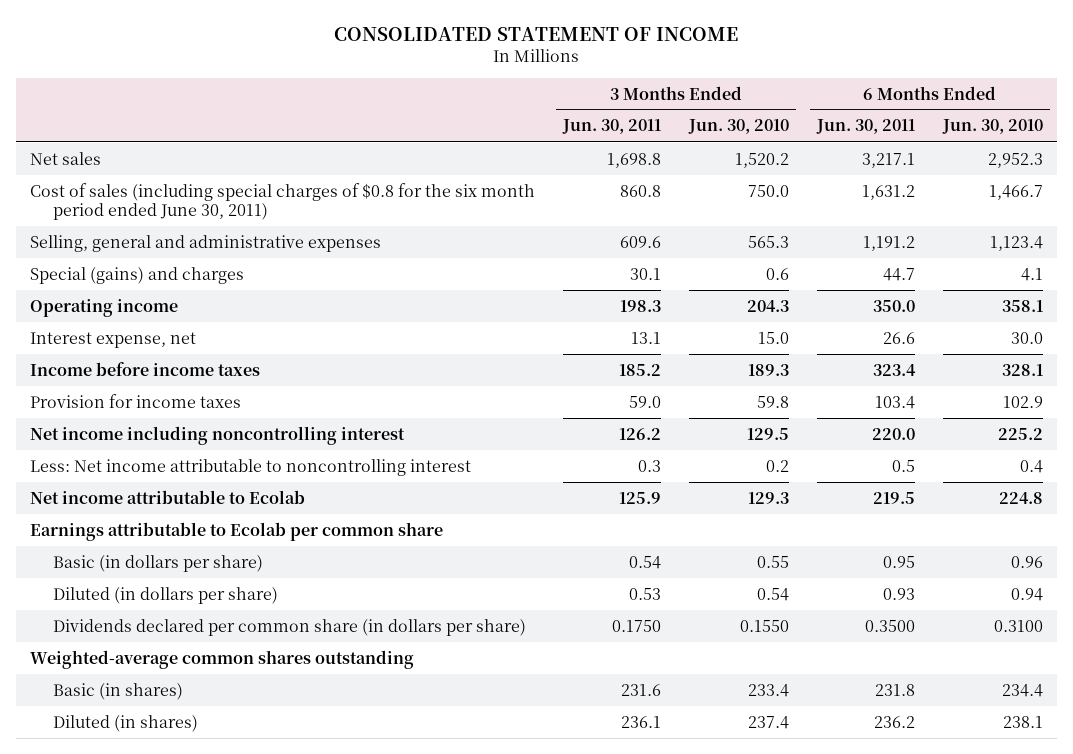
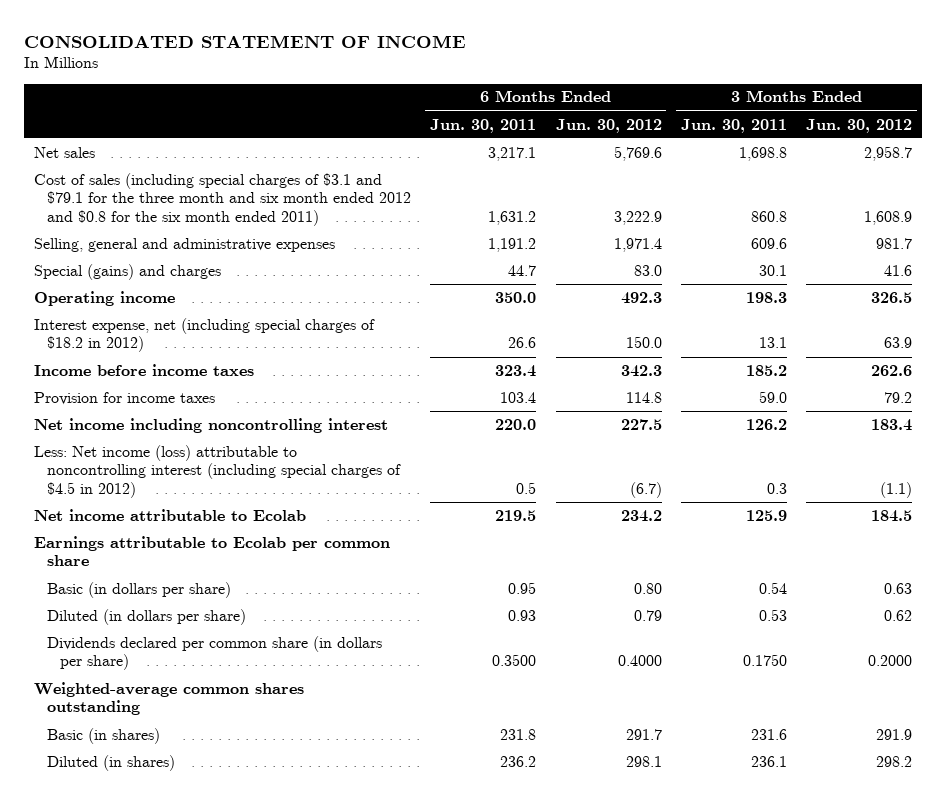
[687,119,789,135] Jun. 30, 2010 -> none
[941,119,1043,135] Jun. 30, 2010 -> none
none -> [555,118,662,133] Jun. 30, 2012
none -> [806,118,913,133] Jun. 30, 2012
[29,182,535,221] Cost of sales (including special charges of $0.8 for the six month period ended June 30, 2011) -> [33,172,411,226] Cost of sales (including special charges of $3.1 and $79.1 for the three month and six month ended 2012 and $0.8 for the six month ended 2011)
[29,331,196,348] Interest expense, net -> [33,317,375,353] Interest expense, net (including special charges of $18.2 in 2012)
[29,458,471,476] Less: Net income attributable to noncontrolling interest -> [33,444,401,498] Less: Net income (loss) attributable to noncontrolling interest (including special charges of $4.5 in 2012)

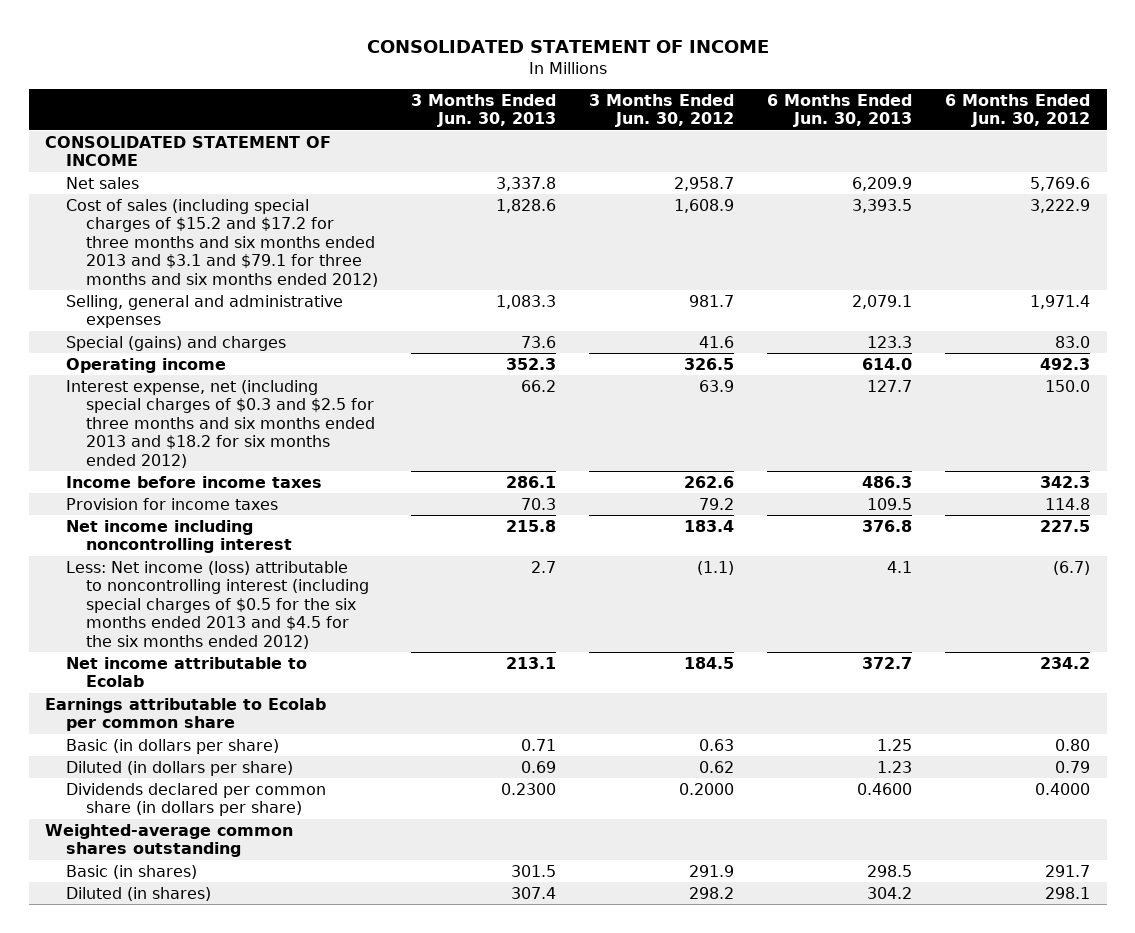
[430,118,537,133] Jun. 30, 2011 -> none
[681,118,788,133] Jun. 30, 2011 -> none
none -> [411,93,557,128] 3 Months Ended Jun. 30, 2013
none -> [767,93,913,128] 6 Months Ended Jun. 30, 2013
none -> [45,135,332,167] CONSOLIDATED STATEMENT OF INCOME
[33,172,411,226] Cost of sales (including special charges of $3.1 and $79.1 for the three month and six month ended 2012 and $0.8 for the six month ended 2011) -> [65,198,379,287] Cost of sales (including special charges of $15.2 and $17.2 for three months and six months ended 2013 and $3.1 and $79.1 for three months and six months ended 2012)
[33,317,375,353] Interest expense, net (including special charges of $18.2 in 2012) -> [65,379,376,468] Interest expense, net (including special charges of $0.3 and $2.5 for three months and six months ended 2013 and $18.2 for six months ended 2012)
[33,444,401,498] Less: Net income (loss) attributable to noncontrolling interest (including special charges of $4.5 in 2012) -> [65,560,370,649] Less: Net income (loss) attributable to noncontrolling interest (including special charges of $0.5 for the six months ended 2013 and $4.5 for the six months ended 2012)

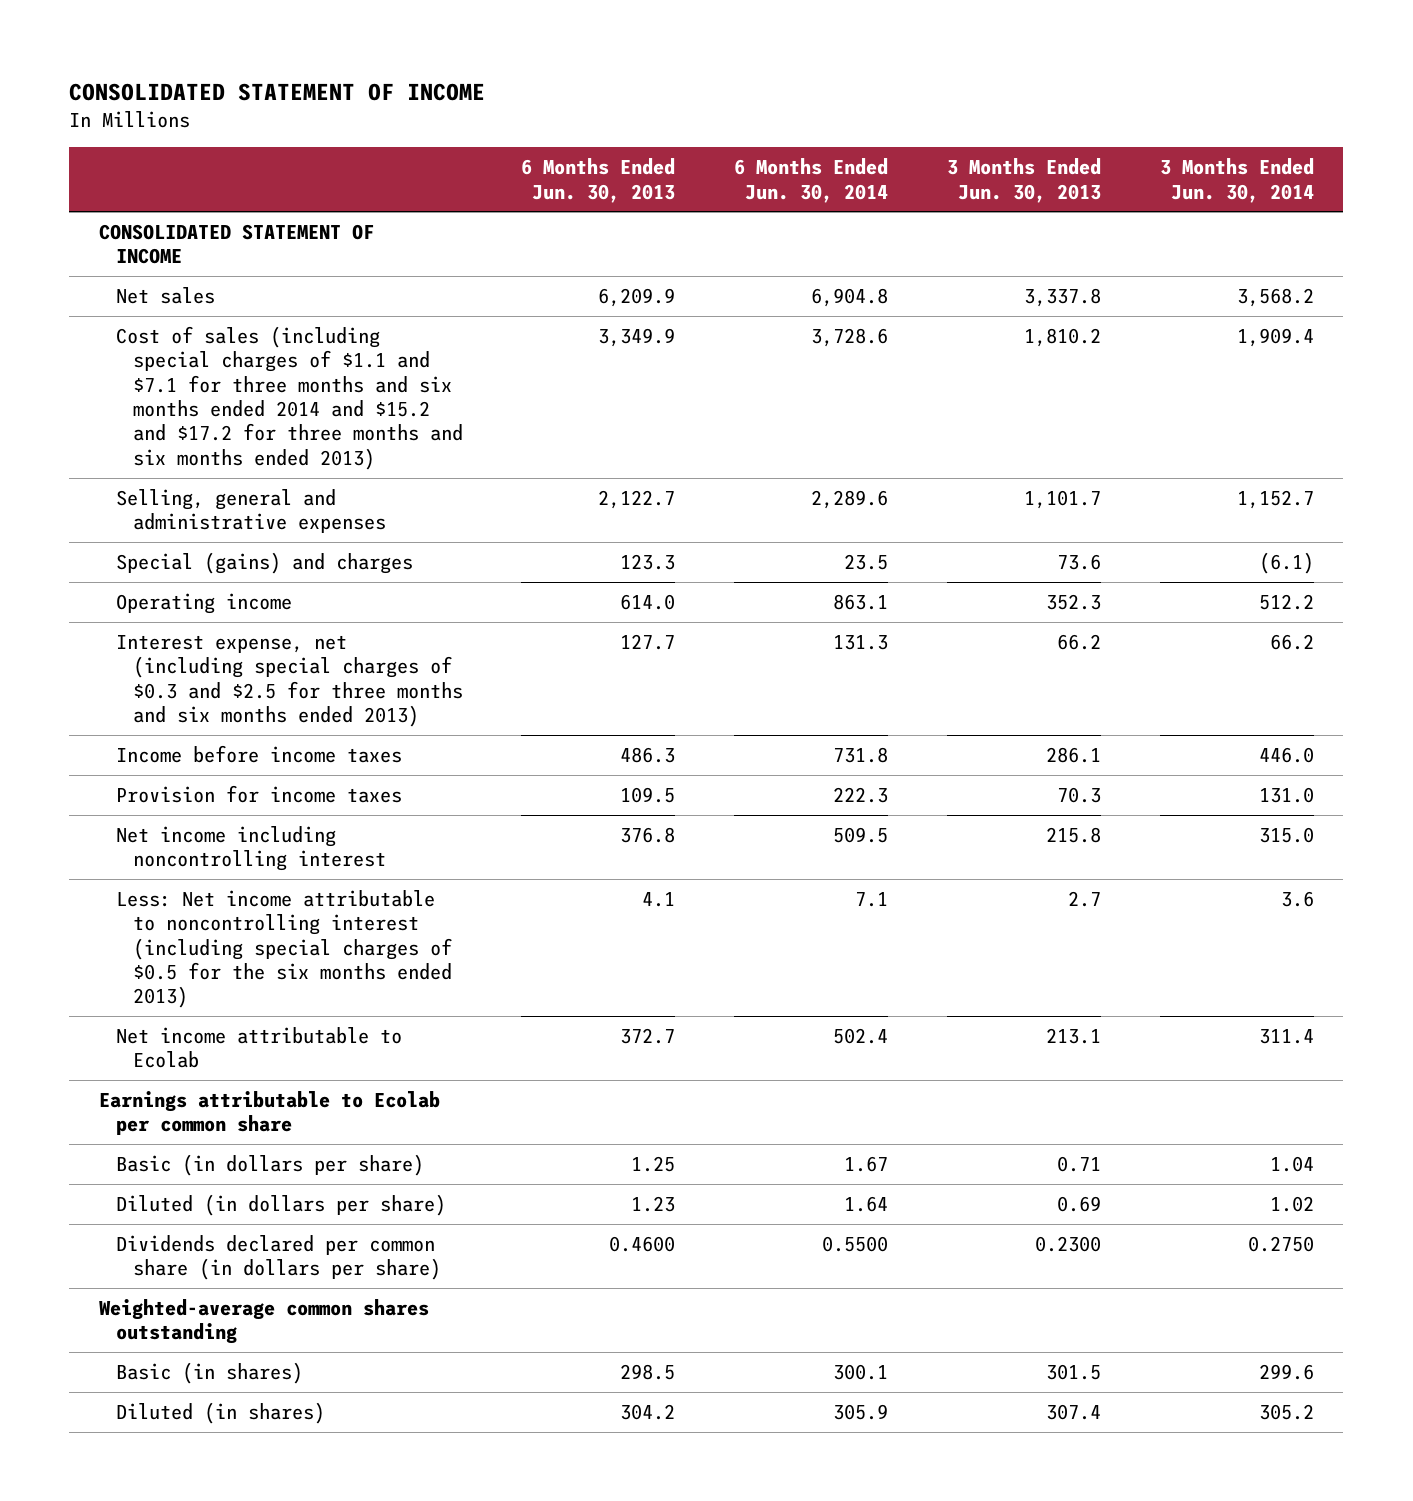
[589,93,735,128] 3 Months Ended Jun. 30, 2012 -> none
[945,93,1091,128] 6 Months Ended Jun. 30, 2012 -> none
none -> [734,158,889,203] 6 Months Ended Jun. 30, 2014
none -> [1159,158,1314,203] 3 Months Ended Jun. 30, 2014
[65,198,379,287] Cost of sales (including special charges of $15.2 and $17.2 for three months and six months ended 2013 and $3.1 and $79.1 for three months and six months ended 2012) -> [115,325,463,470] Cost of sales (including special charges of $1.1 and $7.1 for three months and six months ended 2014 and $15.2 and $17.2 for three months and six months ended 2013)
[496,198,557,213] 1,828.6 -> [1023,327,1101,347] 1,810.2
[852,198,913,213] 3,393.5 -> [598,327,676,347] 3,349.9
[496,294,557,309] 1,083.3 -> [1023,489,1101,509] 1,101.7
[852,294,913,309] 2,079.1 -> [598,489,676,509] 2,122.7
[65,379,376,468] Interest expense, net (including special charges of $0.3 and $2.5 for three months and six months ended 2013 and $18.2 for six months ended 2012) -> [115,634,463,728] Interest expense, net (including special charges of $0.3 and $2.5 for three months and six months ended 2013)
[65,560,370,649] Less: Net income (loss) attributable to noncontrolling interest (including special charges of $0.5 for the six months ended 2013 and $4.5 for the six months ended 2012) -> [115,889,452,1009] Less: Net income attributable to noncontrolling interest (including special charges of $0.5 for the six months ended 2013)

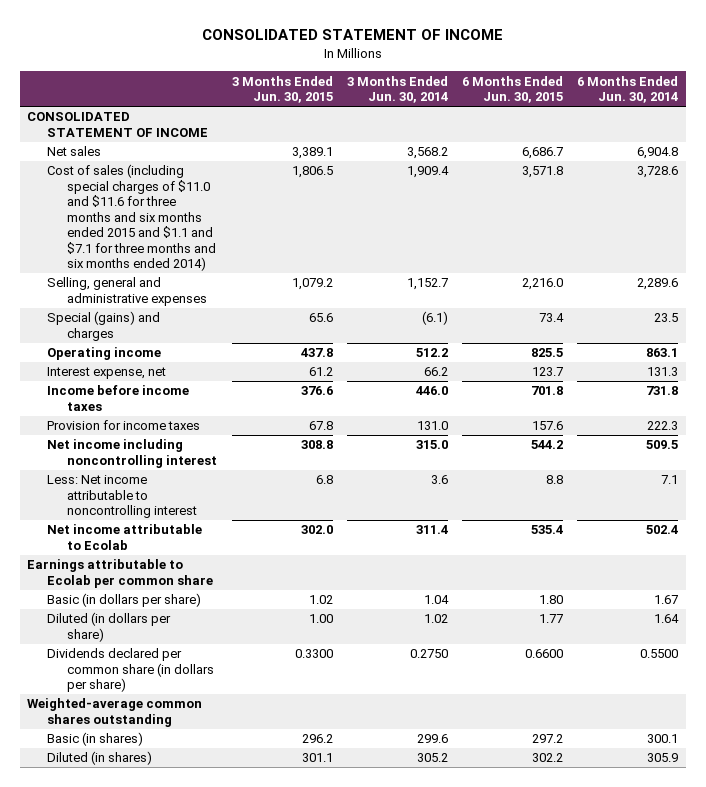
[521,158,676,203] 6 Months Ended Jun. 30, 2013 -> none
[946,158,1101,203] 3 Months Ended Jun. 30, 2013 -> none
none -> [231,75,333,104] 3 Months Ended Jun. 30, 2015
none -> [462,75,564,104] 6 Months Ended Jun. 30, 2015
[115,325,463,470] Cost of sales (including special charges of $1.1 and $7.1 for three months and six months ended 2014 and $15.2 and $17.2 for three months and six months ended 2013) -> [47,164,217,272] Cost of sales (including special charges of $11.0 and $11.6 for three months and six months ended 2015 and $1.1 and $7.1 for three months and six months ended 2014)
[115,634,463,728] Interest expense, net (including special charges of $0.3 and $2.5 for three months and six months ended 2013) -> [47,367,167,380] Interest expense, net
[115,889,452,1009] Less: Net income attributable to noncontrolling interest (including special charges of $0.5 for the six months ended 2013) -> [47,475,198,519] Less: Net income attributable to noncontrolling interest

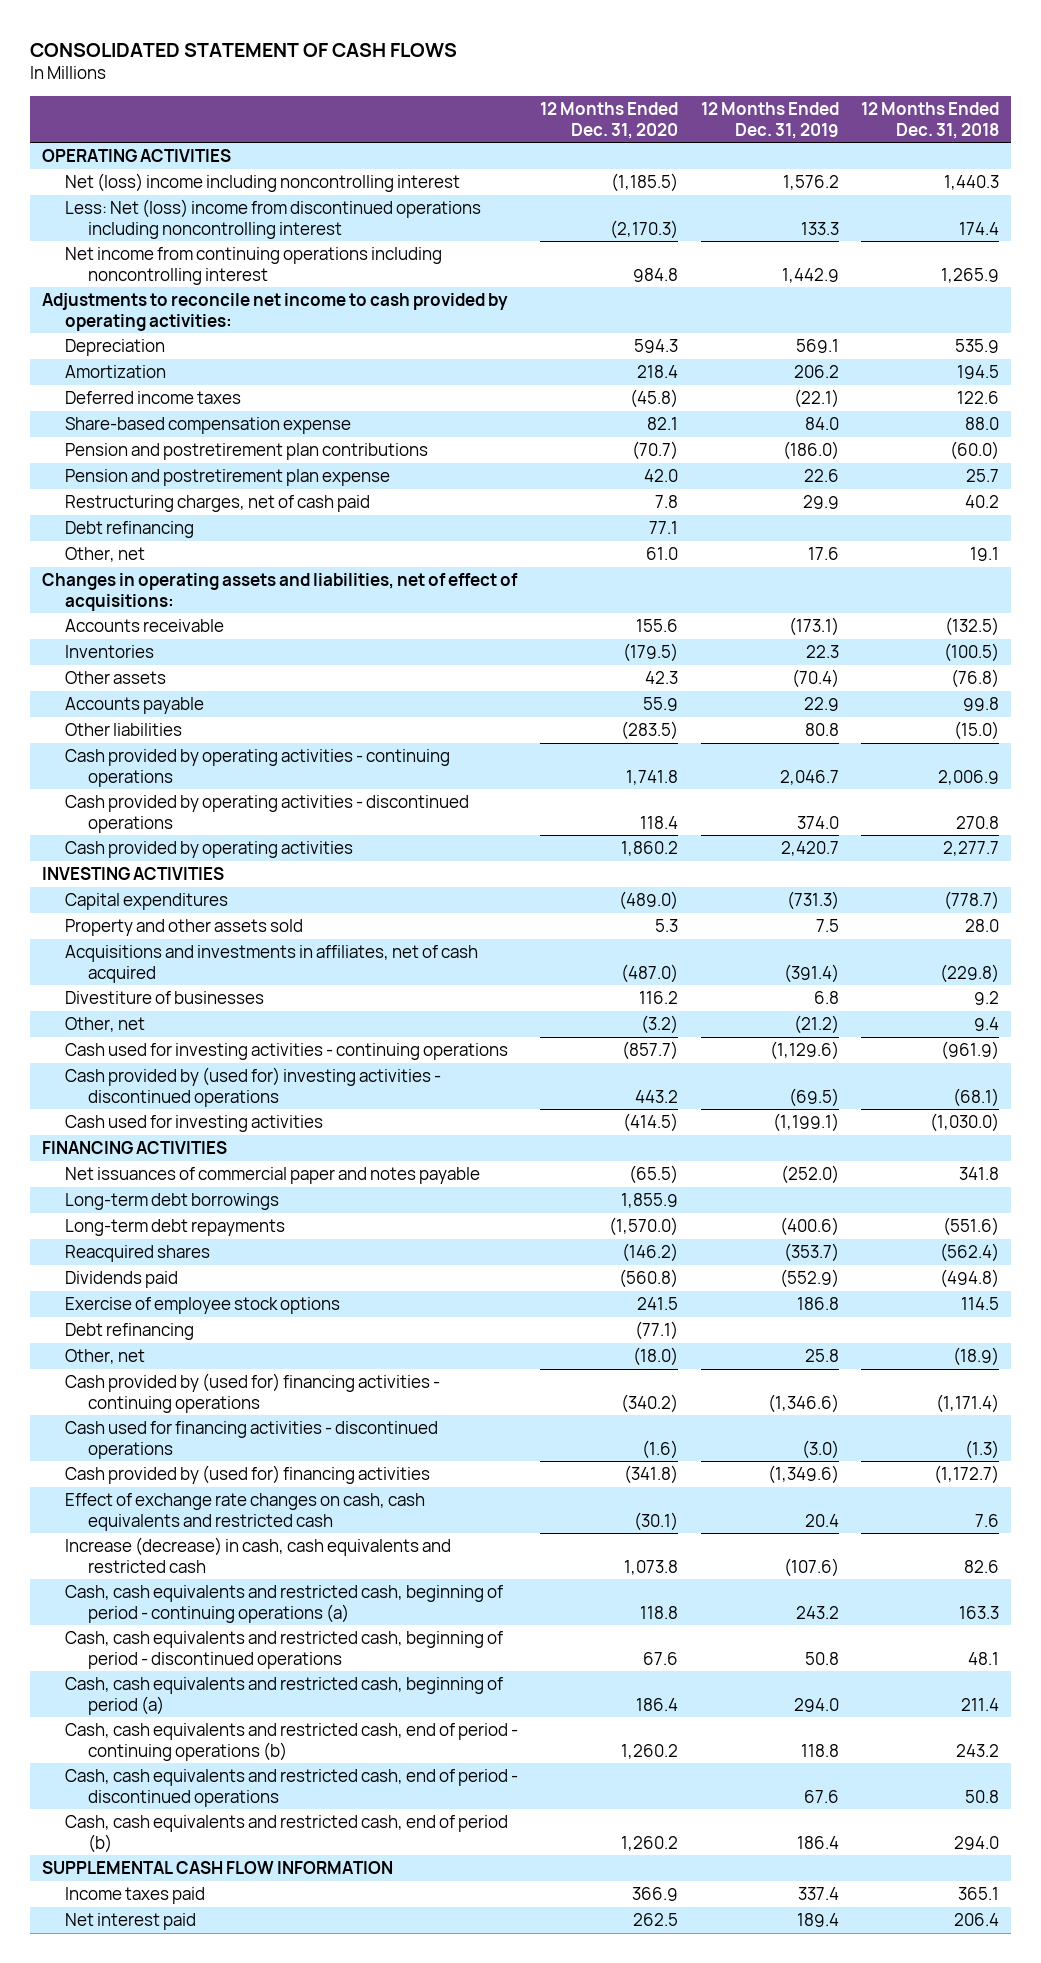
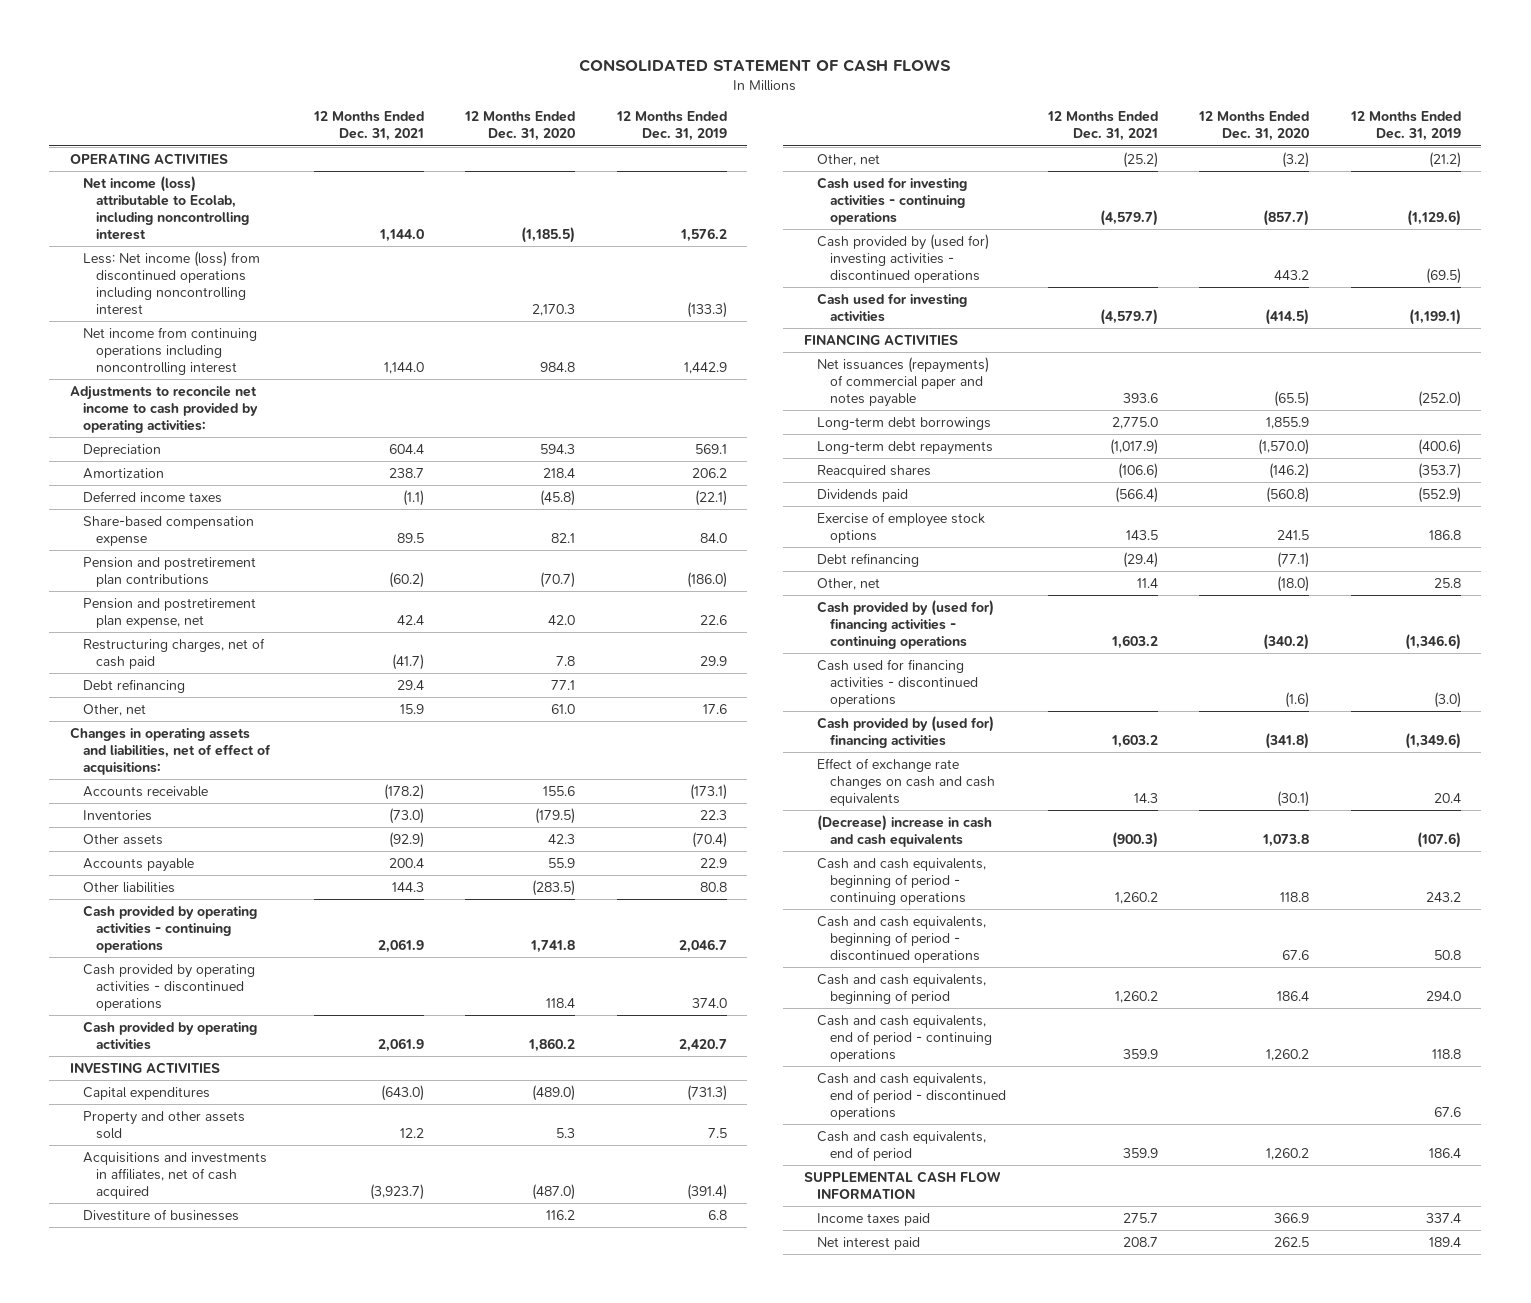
[861,101,1000,139] 12 Months Ended Dec. 31, 2018 -> none
none -> [312,111,424,142] 12 Months Ended Dec. 31, 2021
[64,172,460,192] Net (loss) income including noncontrolling interest -> [82,175,250,241] Net income (loss) attributable to Ecolab, including noncontrolling interest
[64,198,481,239] Less: Net (loss) income from discontinued operations including noncontrolling interest -> [82,250,260,316] Less: Net income (loss) from discontinued operations including noncontrolling interest
[610,219,679,239] (2,170.3) -> [532,304,576,317] 2,170.3
[800,221,839,235] 133.3 -> [686,302,727,319] (133.3)
[64,468,390,486] Pension and postretirement plan expense -> [82,597,256,628] Pension and postretirement plan expense, net
[64,1166,480,1184] Net issuances of commercial paper and notes payable -> [816,356,989,407] Net issuances (repayments) of commercial paper and notes payable
[64,1492,425,1531] Effect of exchange rate changes on cash, cash equivalents and restricted cash -> [816,757,996,806] Effect of exchange rate changes on cash and cash equivalents
[64,1536,451,1573] Increase (decrease) in cash, cash equivalents and restricted cash -> [816,814,992,847] (Decrease) increase in cash and cash equivalents
[64,1584,503,1623] Cash, cash equivalents and restricted cash, beginning of period - continuing operations (a) -> [816,857,986,905] Cash and cash equivalents, beginning of period - continuing operations
[64,1630,503,1669] Cash, cash equivalents and restricted cash, beginning of period - discontinued operations -> [816,915,986,963] Cash and cash equivalents, beginning of period - discontinued operations
[64,1676,503,1715] Cash, cash equivalents and restricted cash, beginning of period (a) -> [816,973,986,1004] Cash and cash equivalents, beginning of period
[64,1722,518,1761] Cash, cash equivalents and restricted cash, end of period - continuing operations (b) -> [816,1014,993,1062] Cash and cash equivalents, end of period - continuing operations
[64,1768,518,1807] Cash, cash equivalents and restricted cash, end of period - discontinued operations -> [816,1072,1007,1120] Cash and cash equivalents, end of period - discontinued operations
[64,1814,508,1853] Cash, cash equivalents and restricted cash, end of period (b) -> [816,1130,986,1161] Cash and cash equivalents, end of period

